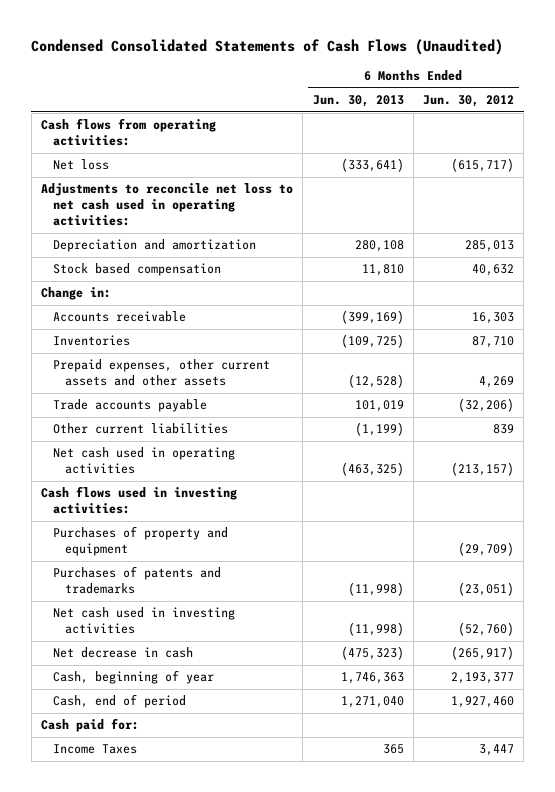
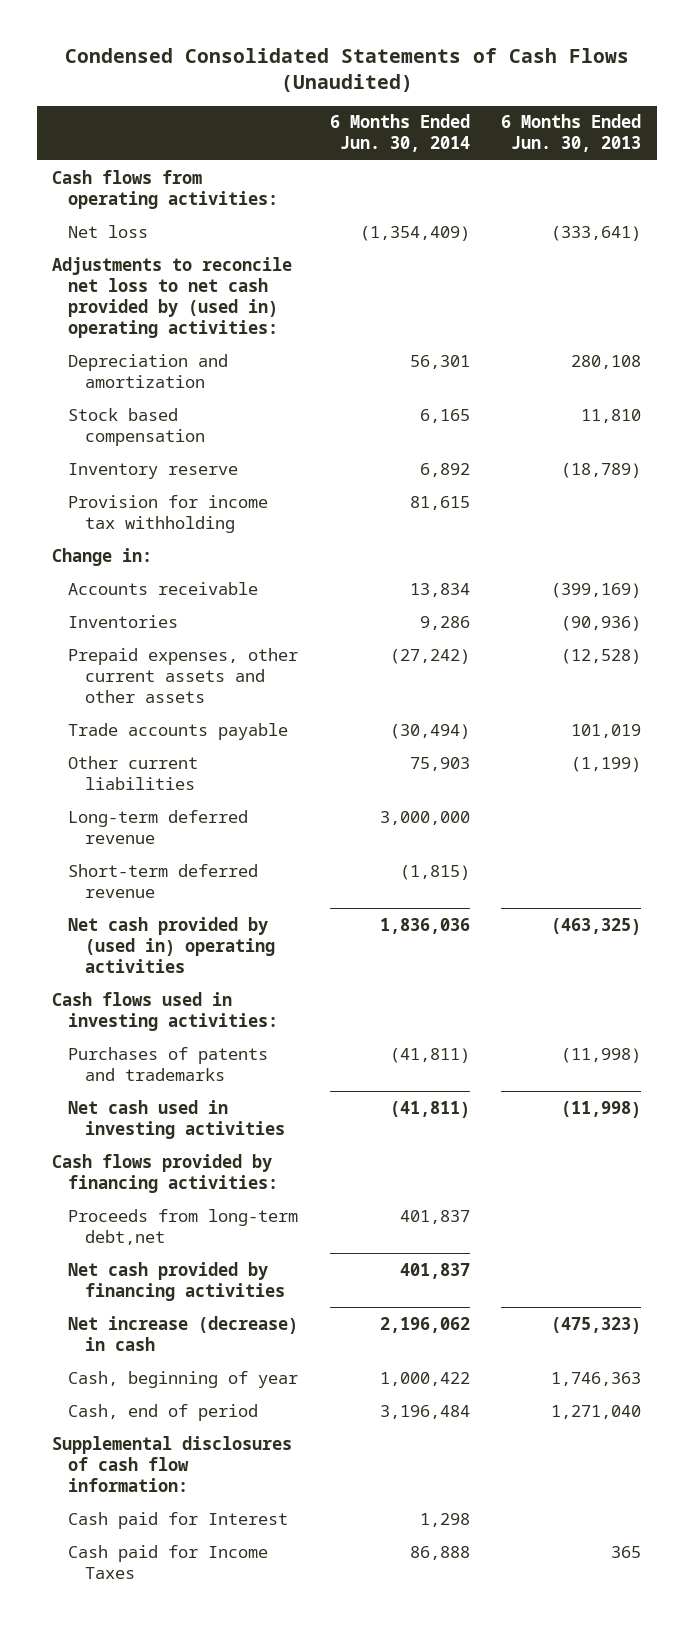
[423,94,515,107] Jun. 30, 2012 -> none
none -> [329,114,470,153] 6 Months Ended Jun. 30, 2014
[41,183,294,226] Adjustments to reconcile net loss to net cash used in operating activities: -> [52,256,293,338] Adjustments to reconcile net loss to net cash provided by (used in) operating activities:
none -> [68,462,239,479] Inventory reserve
none -> [68,494,269,533] Provision for income tax withholding
[340,334,404,349] (109,725) -> [561,615,642,631] (90,936)
none -> [68,809,249,844] Long-term deferred revenue
none -> [68,863,259,898] Short-term deferred revenue
[53,447,236,475] Net cash used in operating activities -> [68,916,275,973] Net cash provided by (used in) operating activities
[53,526,229,557] Purchases of property and equipment -> none
none -> [52,1153,279,1193] Cash flows provided by financing activities:
none -> [68,1208,299,1245] Proceeds from long-term debt,net
none -> [68,1261,285,1301] Net cash provided by financing activities
[53,647,194,659] Net decrease in cash -> [68,1315,299,1351] Net increase (decrease) in cash
none -> [52,1435,293,1492] Supplemental disclosures of cash flow information:
[41,718,140,733] Cash paid for: -> [68,1511,289,1529] Cash paid for Interest
[53,744,138,755] Income Taxes -> [68,1544,269,1579] Cash paid for Income Taxes

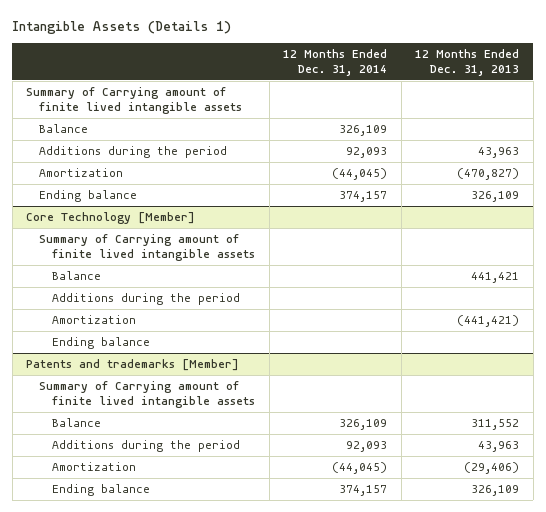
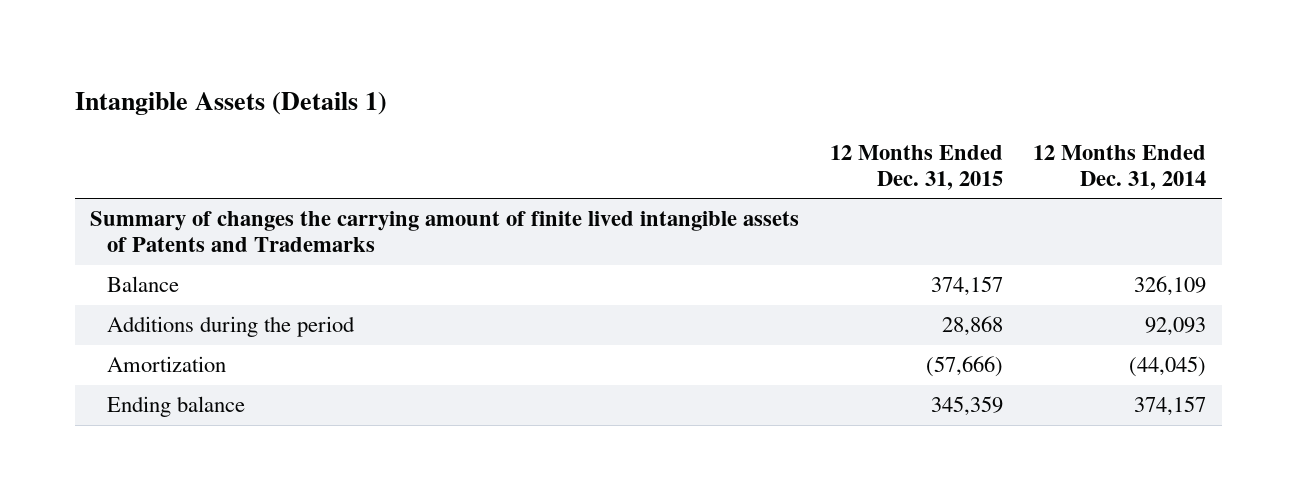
[415,48,520,77] 12 Months Ended Dec. 31, 2013 -> none
none -> [829,144,1003,191] 12 Months Ended Dec. 31, 2015
[39,124,89,134] Balance -> none
[39,146,228,159] Additions during the period -> none
[39,168,124,178] Amortization -> none
[39,190,138,203] Ending balance -> none
[26,212,196,225] Core Technology [Member] -> none
[39,234,256,262] Summary of Carrying amount of finite lived intangible assets -> none
[52,271,102,281] Balance -> none
[52,293,241,306] Additions during the period -> none
[52,315,137,325] Amortization -> none
[52,337,151,350] Ending balance -> none
[26,359,240,372] Patents and trademarks [Member] -> none
[39,381,256,409] Summary of Carrying amount of finite lived intangible assets -> none
[26,87,243,115] Summary of Carrying amount of finite lived intangible assets -> [90,211,800,253] Summary of changes the carrying amount of finite lived intangible assets of Patents and Trademarks

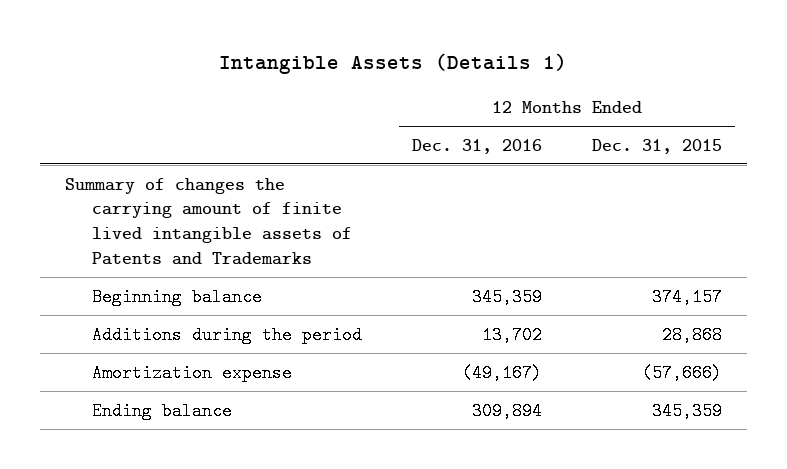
[1033,144,1207,191] 12 Months Ended Dec. 31, 2014 -> none
none -> [411,138,542,154] Dec. 31, 2016
[107,276,180,293] Balance -> [91,287,262,306] Beginning balance
[107,356,227,373] Amortization -> [91,363,292,382] Amortization expense

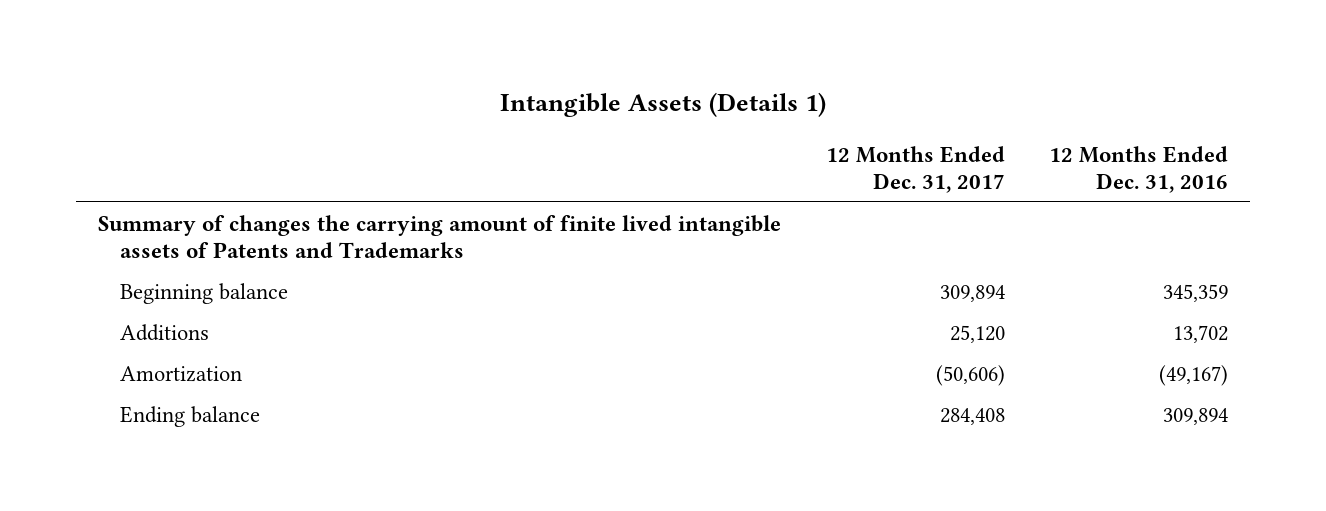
[592,138,723,154] Dec. 31, 2015 -> none
none -> [825,145,1005,193] 12 Months Ended Dec. 31, 2017
[91,325,362,344] Additions during the period -> [120,323,210,341] Additions
[91,363,292,382] Amortization expense -> [120,365,243,382] Amortization

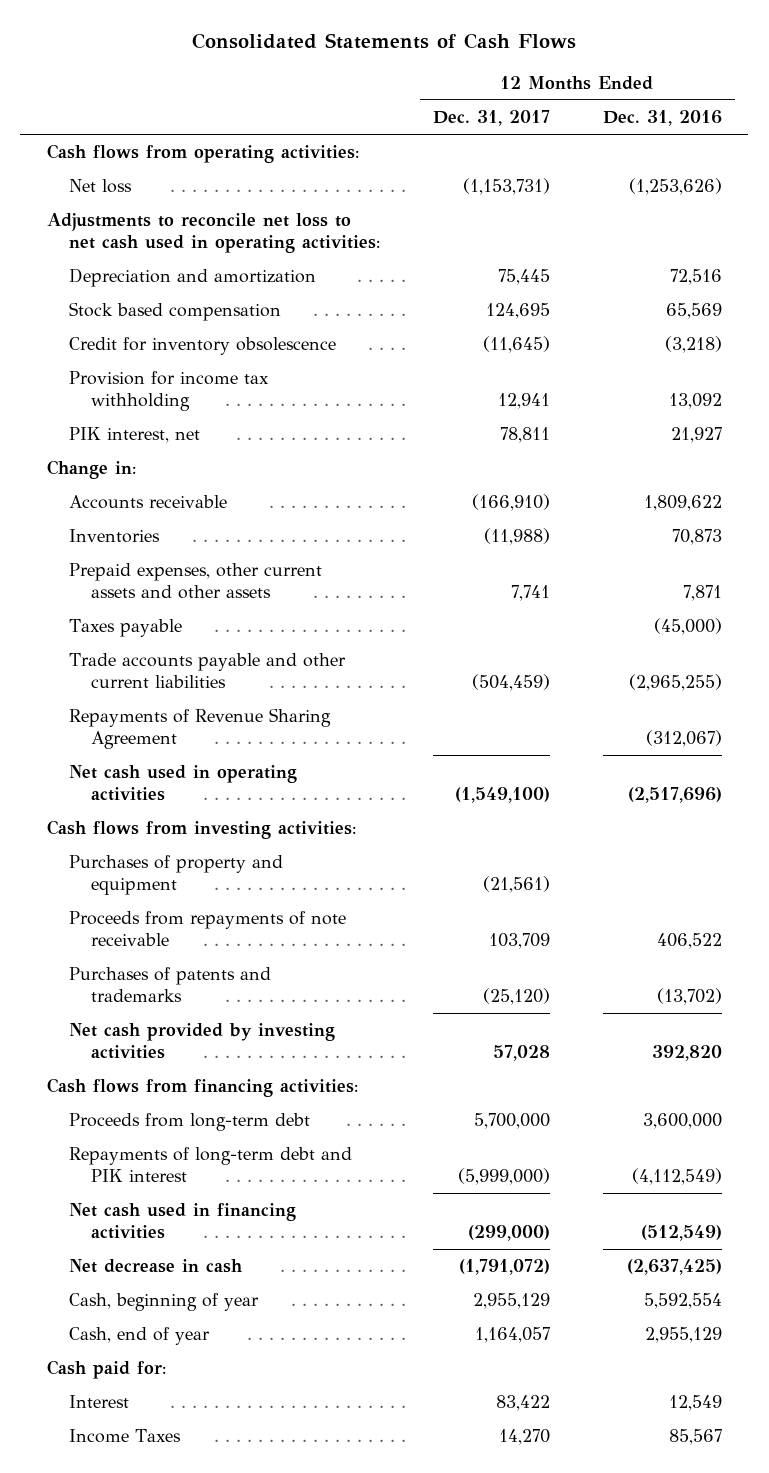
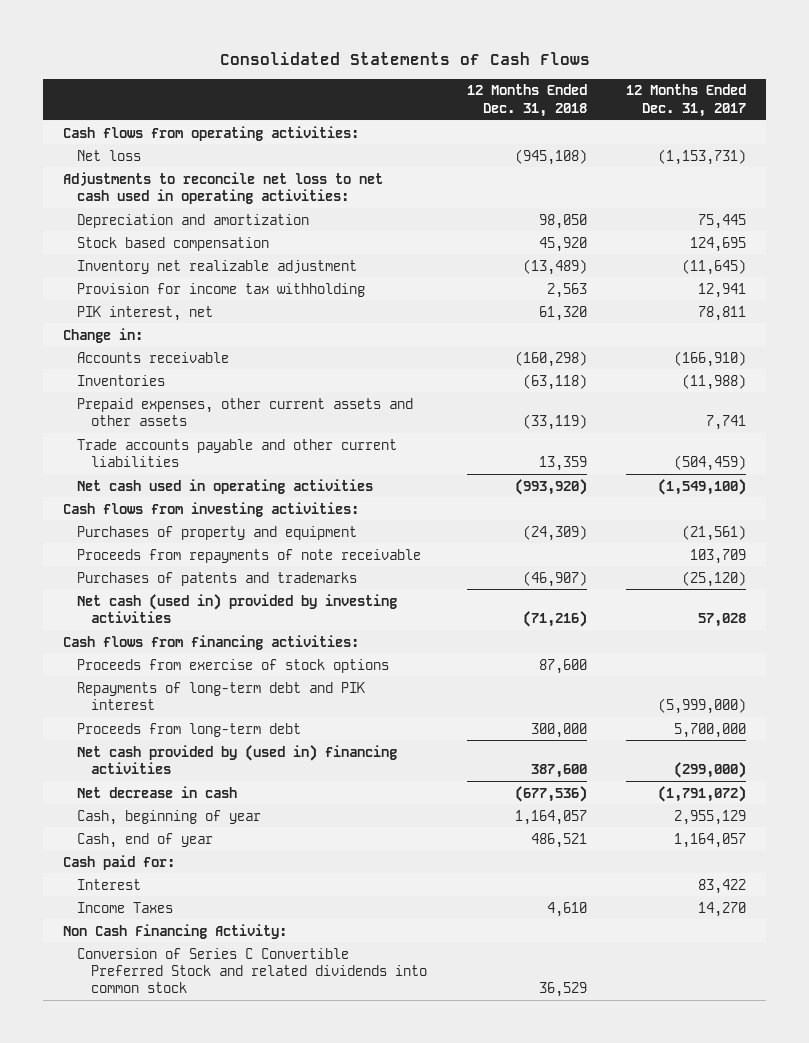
[602,110,722,127] Dec. 31, 2016 -> none
none -> [466,84,587,117] 12 Months Ended Dec. 31, 2018
[69,337,337,356] Credit for inventory obsolescence -> [77,259,358,274] Inventory net realizable adjustment
[69,619,183,638] Taxes payable -> none
[69,708,332,750] Repayments of Revenue Sharing Agreement -> none
[69,1023,336,1060] Net cash provided by investing activities -> [77,593,398,624] Net cash (used in) provided by investing activities
none -> [77,658,390,673] Proceeds from exercise of stock options
[69,1113,311,1132] Proceeds from long-term debt -> [77,722,302,737] Proceeds from long-term debt
[69,1203,297,1240] Net cash used in financing activities -> [77,744,398,775] Net cash provided by (used in) financing activities
none -> [62,923,287,939] Non Cash Financing Activity:
none -> [77,947,428,994] Conversion of Series C Convertible Preferred Stock and related dividends into common stock

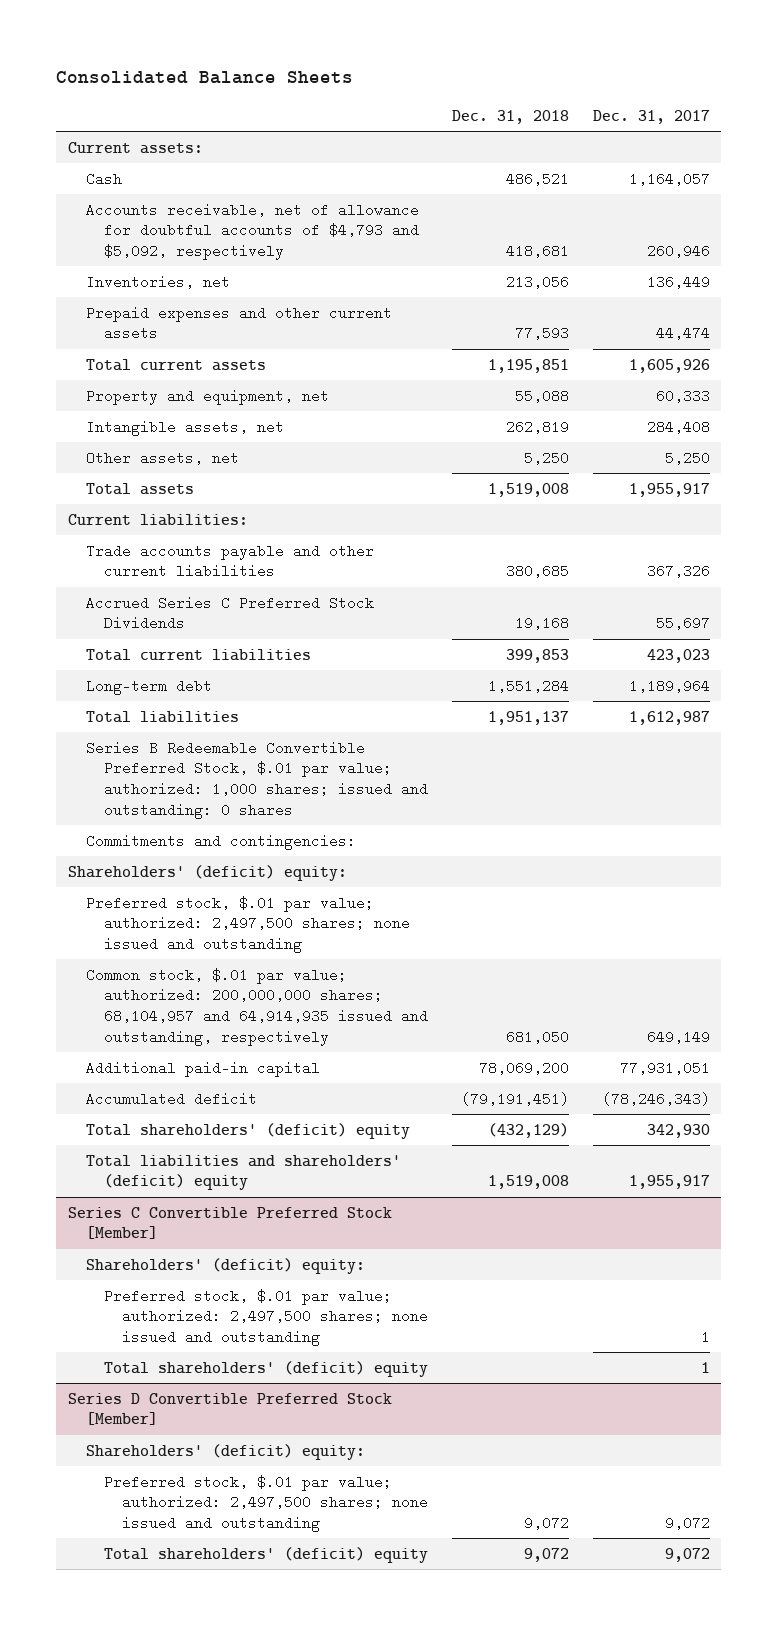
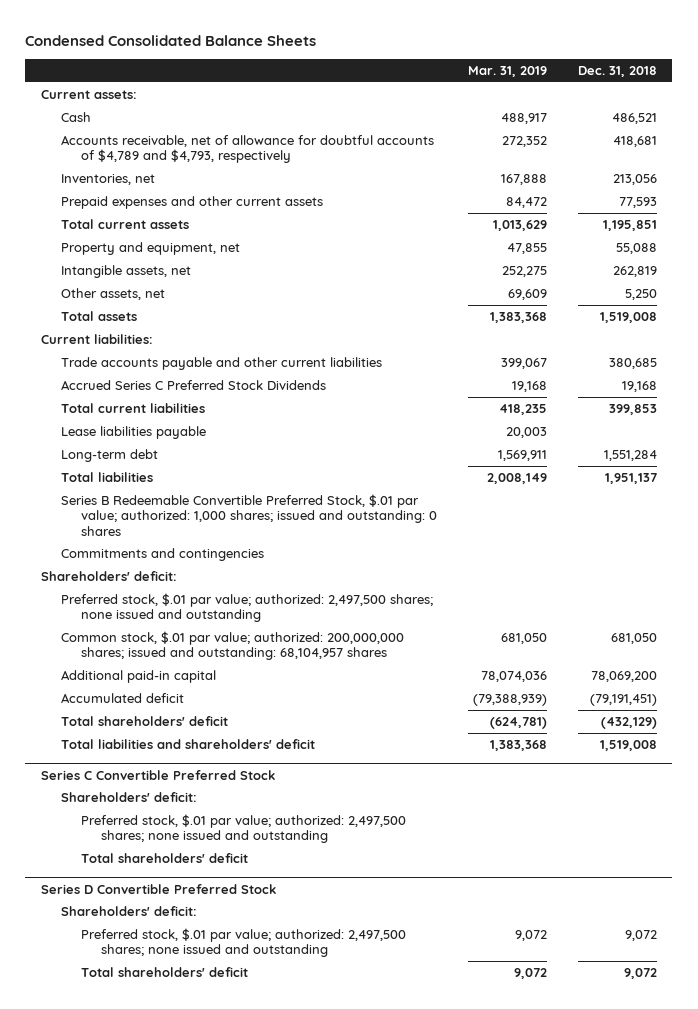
[56,70,354,84] Consolidated Balance Sheets -> [25,34,317,46] Condensed Consolidated Balance Sheets
[592,110,710,125] Dec. 31, 2017 -> none
none -> [467,66,547,78] Mar. 31, 2019
[85,202,419,261] Accounts receivable, net of allowance for doubtful accounts of $4,793 and $5,092, respectively -> [60,134,434,164] Accounts receivable, net of allowance for doubtful accounts of $4,789 and $4,793, respectively
none -> [60,425,206,439] Lease liabilities payable
[85,833,356,850] Commitments and contingencies: -> [60,547,264,561] Commitments and contingencies
[68,864,348,881] Shareholders' (deficit) equity: -> [40,570,177,581] Shareholders' deficit:
[85,967,428,1046] Common stock, $.01 par value; authorized: 200,000,000 shares; 68,104,957 and 64,914,935 issued and outstanding, respectively -> [60,630,404,661] Common stock, $.01 par value; authorized: 200,000,000 shares; issued and outstanding: 68,104,957 shares
[85,1122,410,1139] Total shareholders' (deficit) equity -> [60,715,228,726] Total shareholders' deficit
[85,1154,401,1191] Total liabilities and shareholders' (deficit) equity -> [60,738,315,749] Total liabilities and shareholders' deficit
[68,1206,393,1240] Series C Convertible Preferred Stock [Member] -> [40,769,275,780] Series C Convertible Preferred Stock
[85,1257,365,1274] Shareholders' (deficit) equity: -> [60,791,197,802] Shareholders' deficit:
[103,1360,428,1377] Total shareholders' (deficit) equity -> [80,852,248,863] Total shareholders' deficit
[68,1392,393,1426] Series D Convertible Preferred Stock [Member] -> [40,883,276,894] Series D Convertible Preferred Stock
[85,1443,365,1460] Shareholders' (deficit) equity: -> [60,905,197,916] Shareholders' deficit:
[103,1546,428,1563] Total shareholders' (deficit) equity -> [80,966,248,977] Total shareholders' deficit

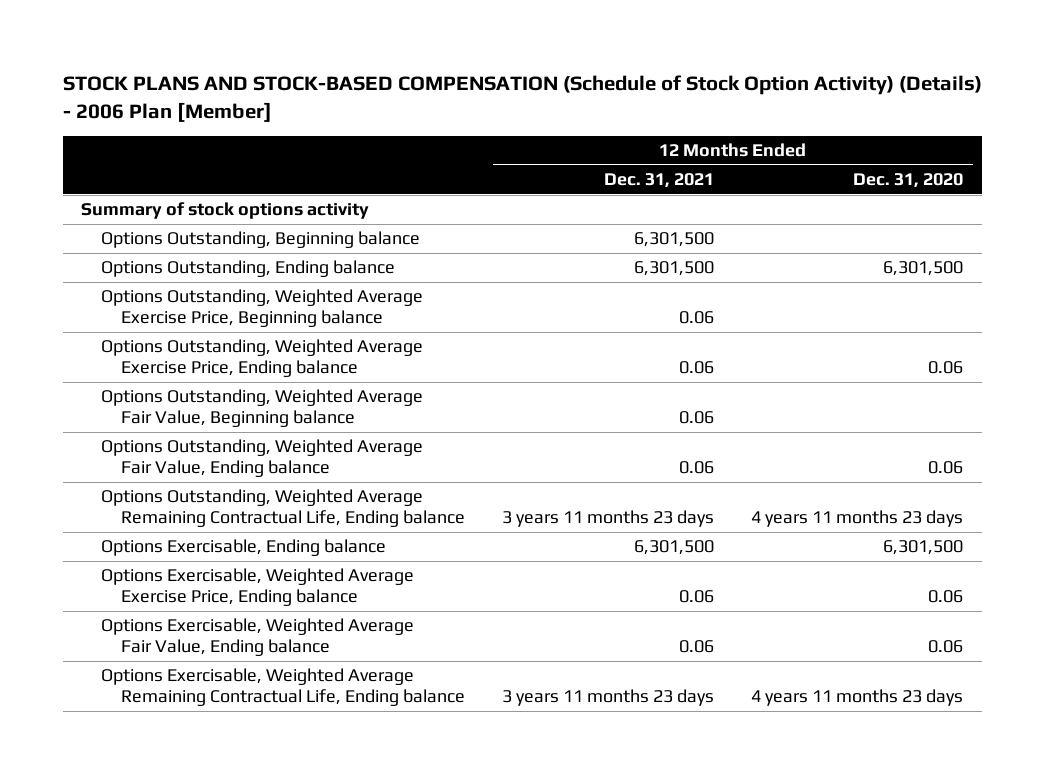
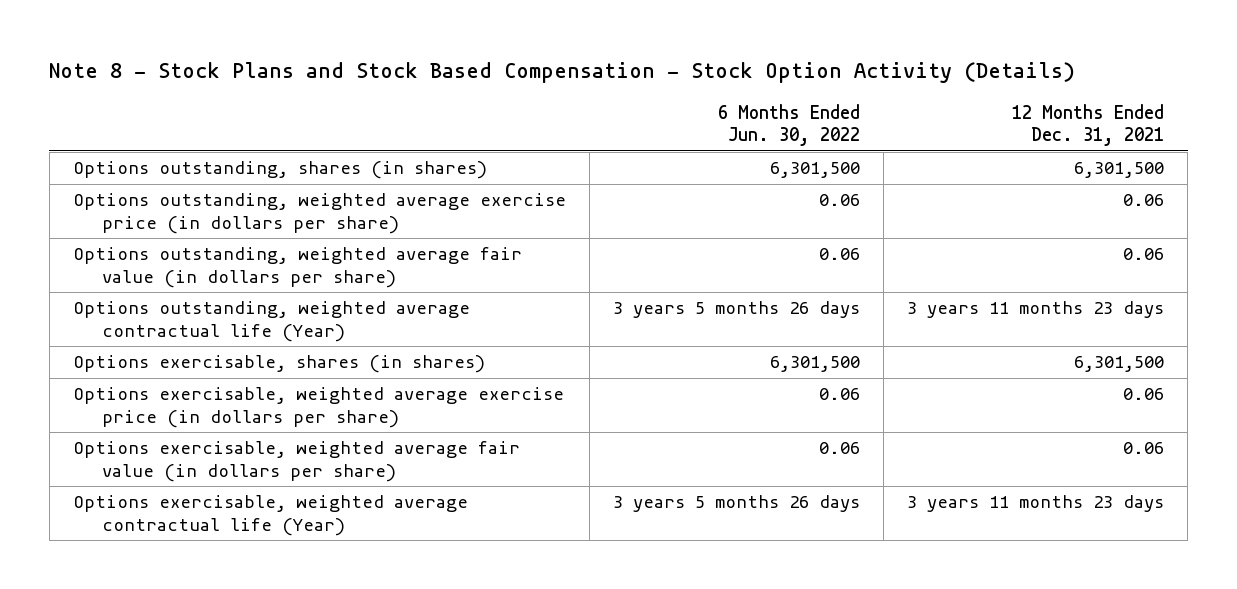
[62,75,982,123] STOCK PLANS AND STOCK-BASED COMPENSATION (Schedule of Stock Option Activity) (Details) - 2006 Plan [Member] -> [49,62,1076,84] Note 8 - Stock Plans and Stock Based Compensation - Stock Option Activity (Details)
[853,173,964,189] Dec. 31, 2020 -> none
none -> [717,104,860,147] 6 Months Ended Jun. 30, 2022
[81,202,370,220] Summary of stock options activity -> none
[101,260,396,278] Options Outstanding, Ending balance -> none
[101,339,424,378] Options Outstanding, Weighted Average Exercise Price, Ending balance -> none
[101,439,424,478] Options Outstanding, Weighted Average Fair Value, Ending balance -> none
[101,231,421,249] Options Outstanding, Beginning balance -> [72,161,487,180] Options outstanding, shares (in shares)
[101,289,424,328] Options Outstanding, Weighted Average Exercise Price, Beginning balance -> [72,193,566,234] Options outstanding, weighted average exercise price (in dollars per share)
[101,389,424,428] Options Outstanding, Weighted Average Fair Value, Beginning balance -> [72,247,522,288] Options outstanding, weighted average fair value (in dollars per share)
[101,489,465,528] Options Outstanding, Weighted Average Remaining Contractual Life, Ending balance -> [72,301,470,342] Options outstanding, weighted average contractual life (Year)
[101,539,387,557] Options Exercisable, Ending balance -> [72,355,485,374] Options exercisable, shares (in shares)
[101,568,415,607] Options Exercisable, Weighted Average Exercise Price, Ending balance -> [72,387,564,428] Options exercisable, weighted average exercise price (in dollars per share)
[101,618,415,657] Options Exercisable, Weighted Average Fair Value, Ending balance -> [72,441,520,482] Options exercisable, weighted average fair value (in dollars per share)
[101,668,465,707] Options Exercisable, Weighted Average Remaining Contractual Life, Ending balance -> [72,495,468,536] Options exercisable, weighted average contractual life (Year)

